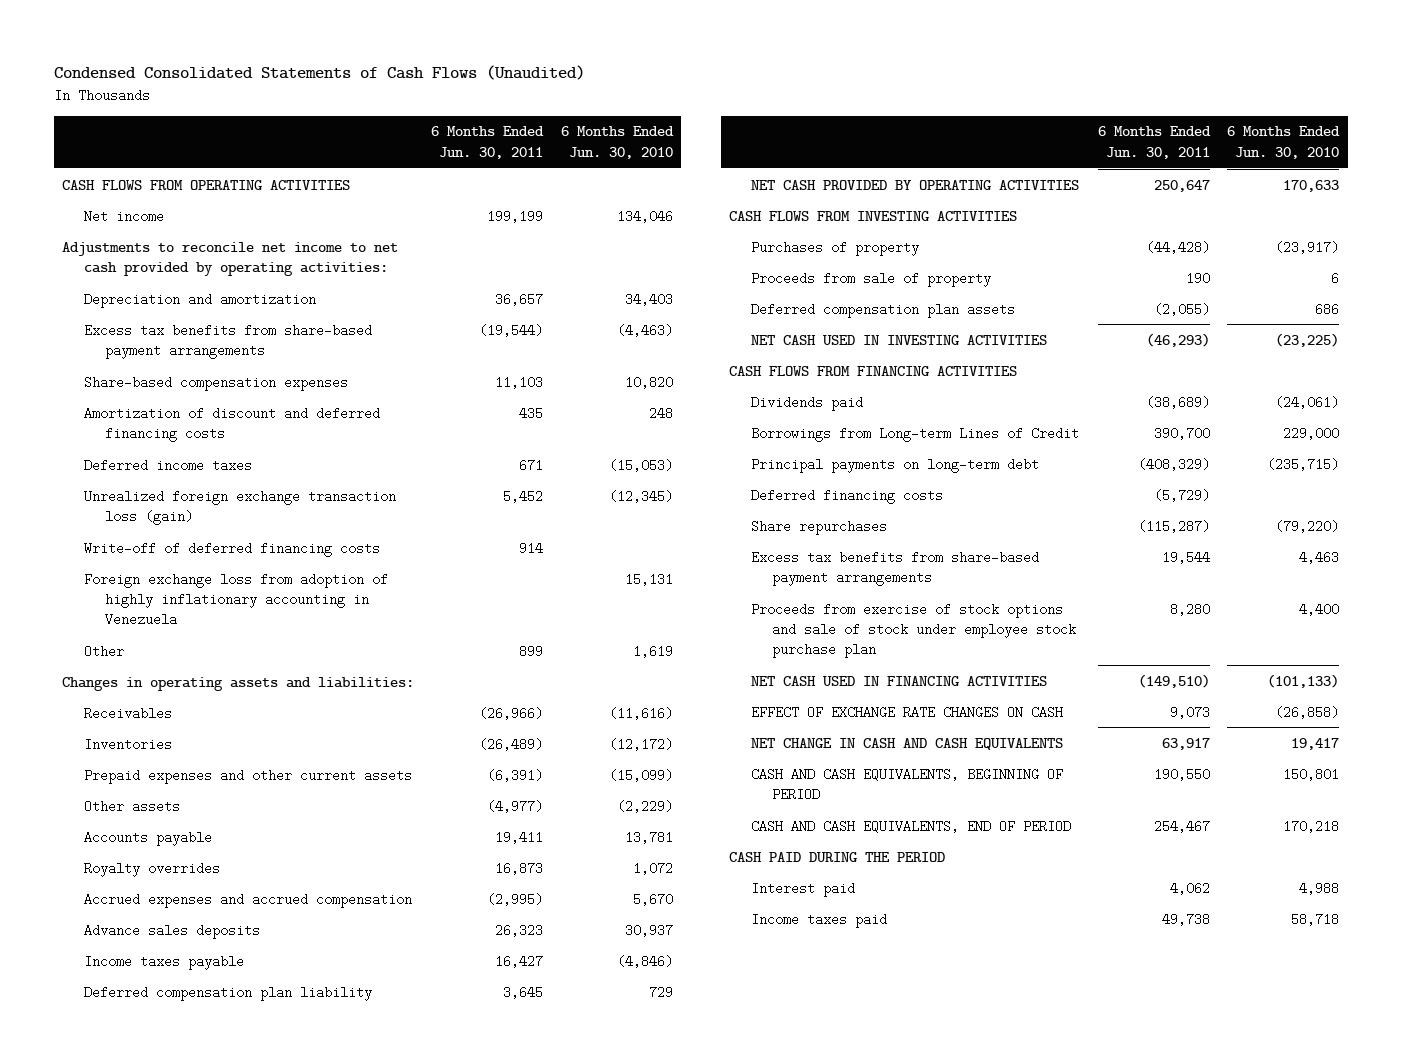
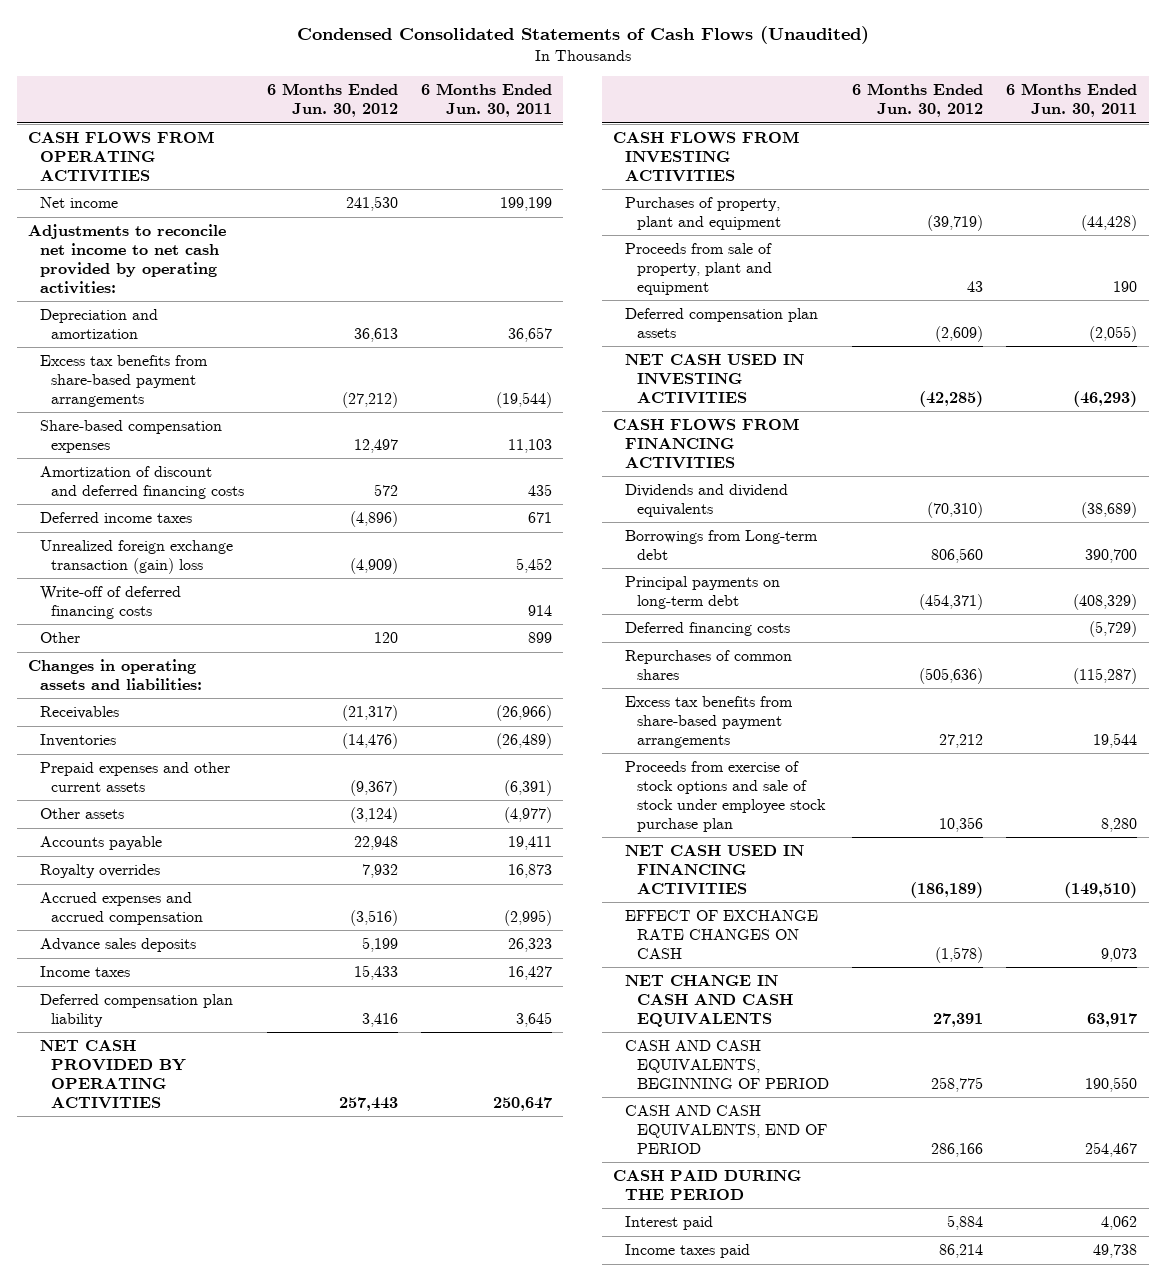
[560,126,674,159] 6 Months Ended Jun. 30, 2010 -> none
none -> [267,83,399,118] 6 Months Ended Jun. 30, 2012
[83,489,396,525] Unrealized foreign exchange transaction loss (gain) -> [39,540,233,574] Unrealized foreign exchange transaction (gain) loss
[83,572,388,627] Foreign exchange loss from adoption of highly inflationary accounting in Venezuela -> none
[83,954,244,970] Income taxes payable -> [39,966,130,978] Income taxes
[750,240,919,256] Purchases of property -> [624,197,781,230] Purchases of property, plant and equipment
[750,271,991,287] Proceeds from sale of property -> [624,243,772,295] Proceeds from sale of property, plant and equipment
[750,395,863,411] Dividends paid -> [624,484,788,517] Dividends and dividend equivalents
[750,426,1079,442] Borrowings from Long-term Lines of Credit -> [624,530,818,560] Borrowings from Long-term debt
[750,519,887,535] Share repurchases -> [624,650,792,680] Repurchases of common shares

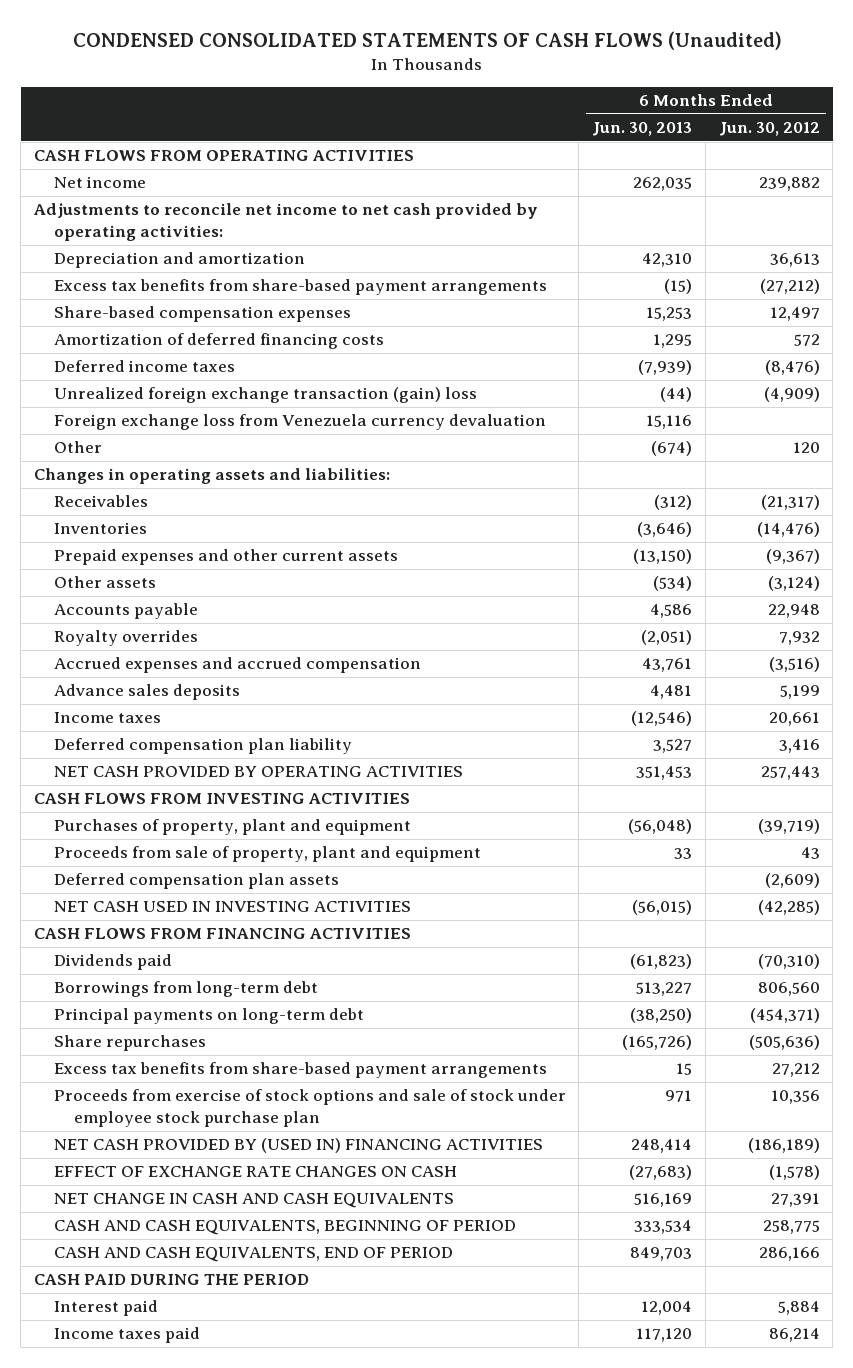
[296,26,869,45] Condensed Consolidated Statements of Cash Flows (Unaudited) -> [72,30,782,50] CONDENSED CONSOLIDATED STATEMENTS OF CASH FLOWS (Unaudited)
[421,83,553,118] 6 Months Ended Jun. 30, 2011 -> none
none -> [592,121,693,136] Jun. 30, 2013
[346,196,399,212] 241,530 -> [758,177,820,192] 239,882
[39,466,245,499] Amortization of discount and deferred financing costs -> [53,333,384,350] Amortization of deferred financing costs
[350,511,399,528] (4,896) -> [764,360,820,376] (8,476)
[39,586,181,619] Write-off of deferred financing costs -> none
none -> [53,414,546,431] Foreign exchange loss from Venezuela currency devaluation
[354,965,399,981] 15,433 -> [768,712,820,727] 20,661
[624,484,788,517] Dividends and dividend equivalents -> [53,954,172,971] Dividends paid
[624,530,818,560] Borrowings from Long-term debt -> [53,981,318,998] Borrowings from long-term debt
[624,622,790,637] Deferred financing costs -> none
[624,650,792,680] Repurchases of common shares -> [53,1035,206,1052] Share repurchases
[624,845,804,895] NET CASH USED IN FINANCING ACTIVITIES -> [53,1138,543,1154] NET CASH PROVIDED BY (USED IN) FINANCING ACTIVITIES

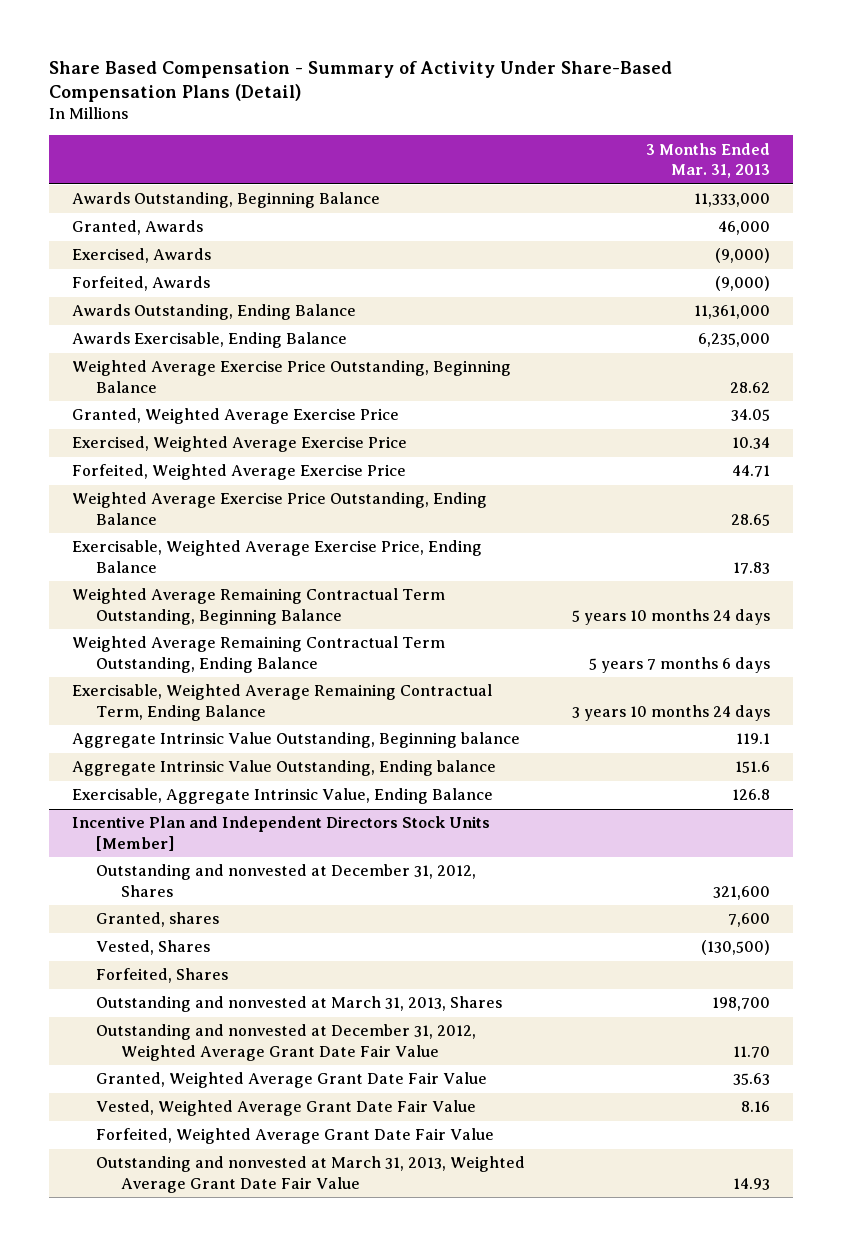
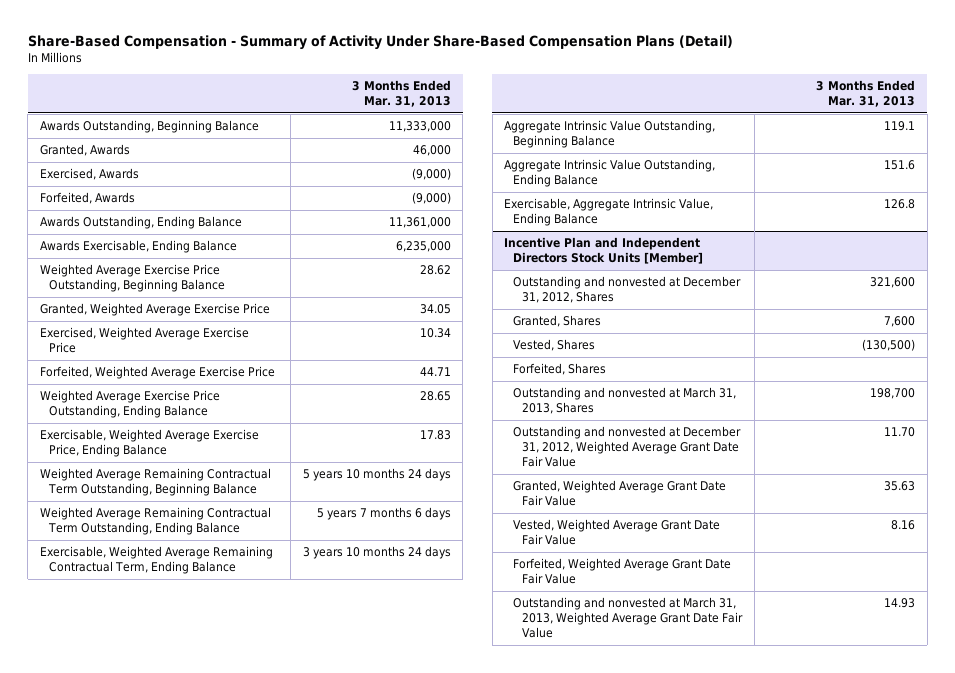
[49,60,673,103] Share Based Compensation - Summary of Activity Under Share-Based Compensation Plans (Detail) -> [27,35,733,51] Share-Based Compensation - Summary of Activity Under Share-Based Compensation Plans (Detail)
[72,732,521,749] Aggregate Intrinsic Value Outstanding, Beginning balance -> [504,120,716,149] Aggregate Intrinsic Value Outstanding, Beginning Balance
[72,760,497,777] Aggregate Intrinsic Value Outstanding, Ending balance -> [504,159,716,188] Aggregate Intrinsic Value Outstanding, Ending Balance
[96,912,220,928] Granted, shares -> [513,315,602,328] Granted, Shares

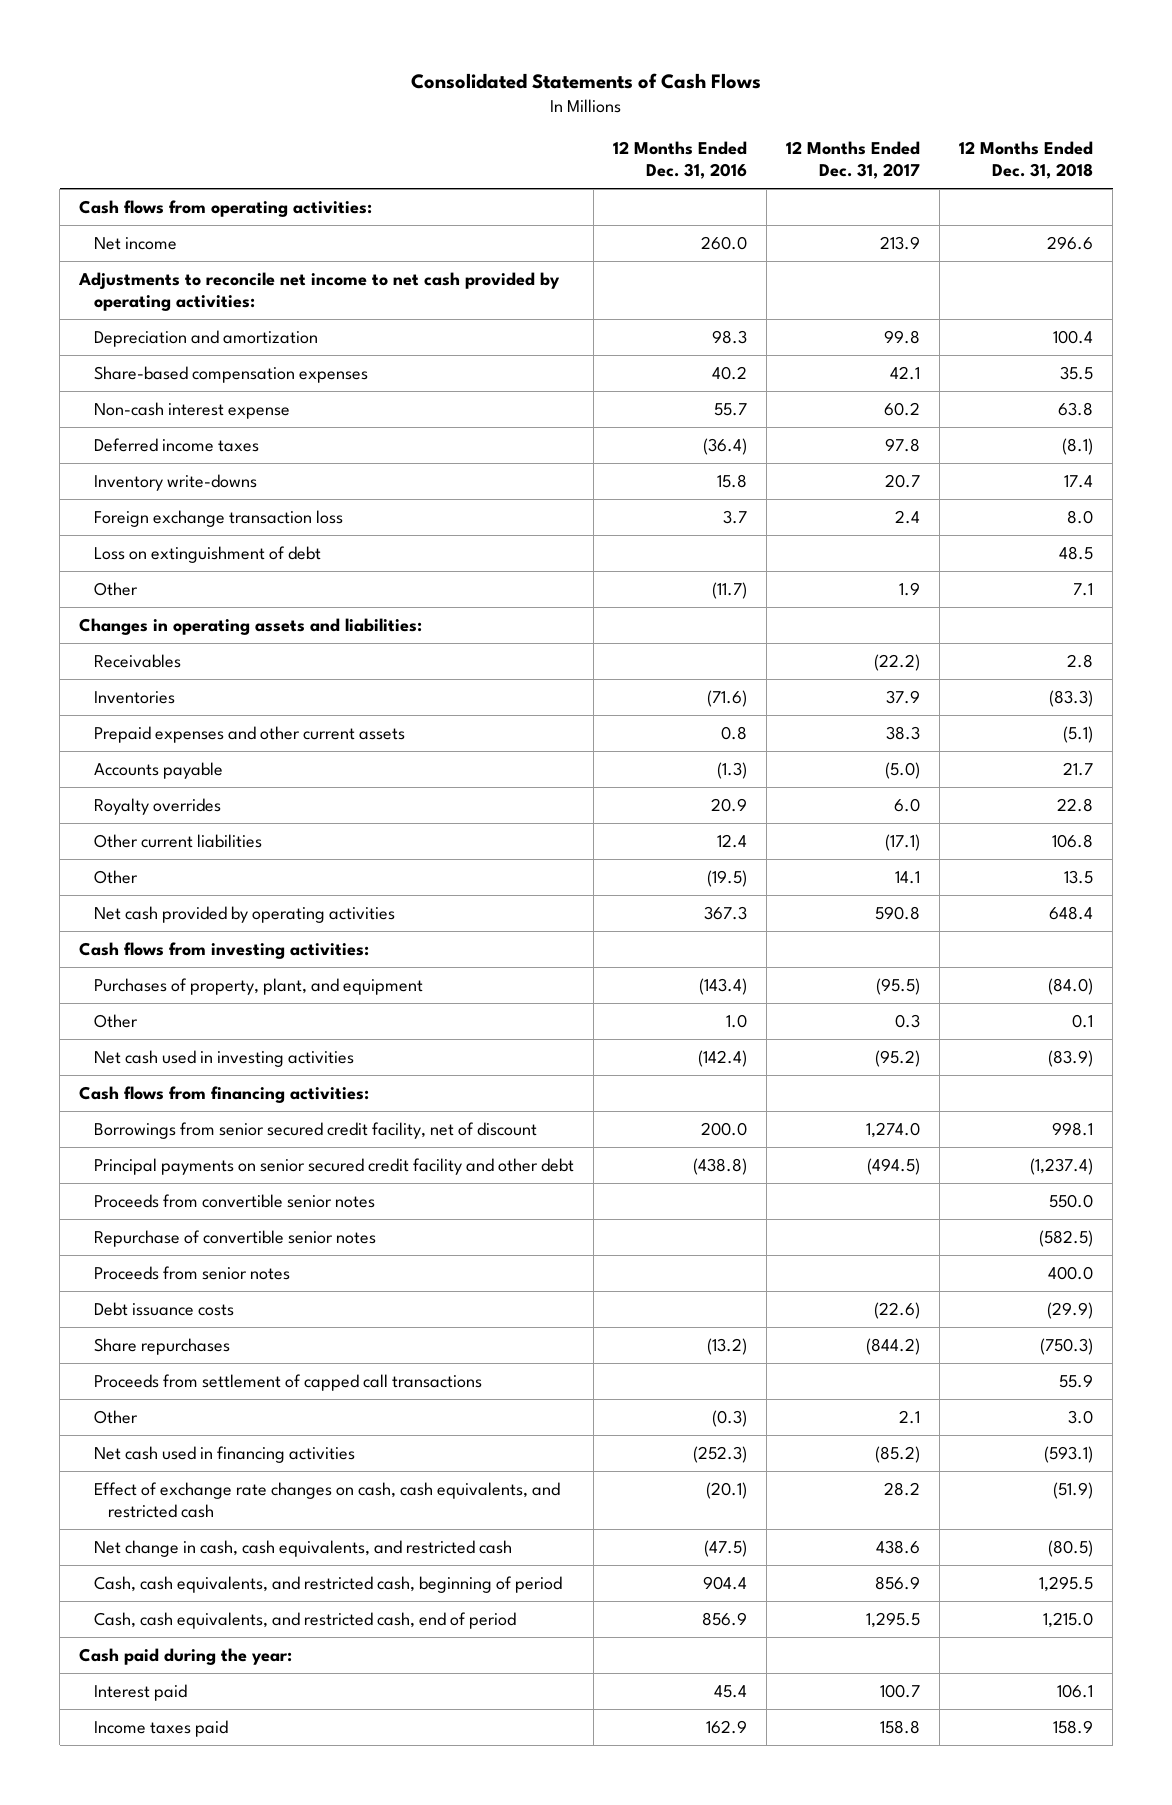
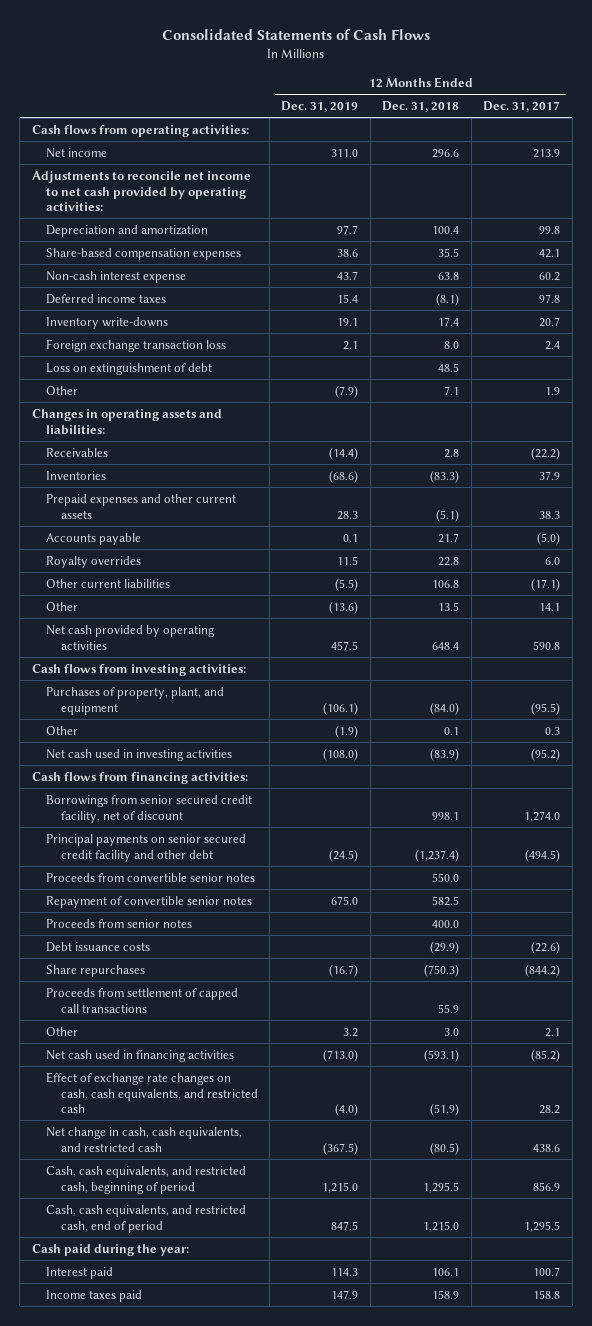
[612,140,747,179] 12 Months Ended Dec. 31, 2016 -> none
none -> [281,100,359,112] Dec. 31, 2019
[93,1230,376,1248] Repurchase of convertible senior notes -> [46,895,253,908] Repayment of convertible senior notes
[1038,1230,1093,1248] (582.5) -> [432,895,460,906] 582.5

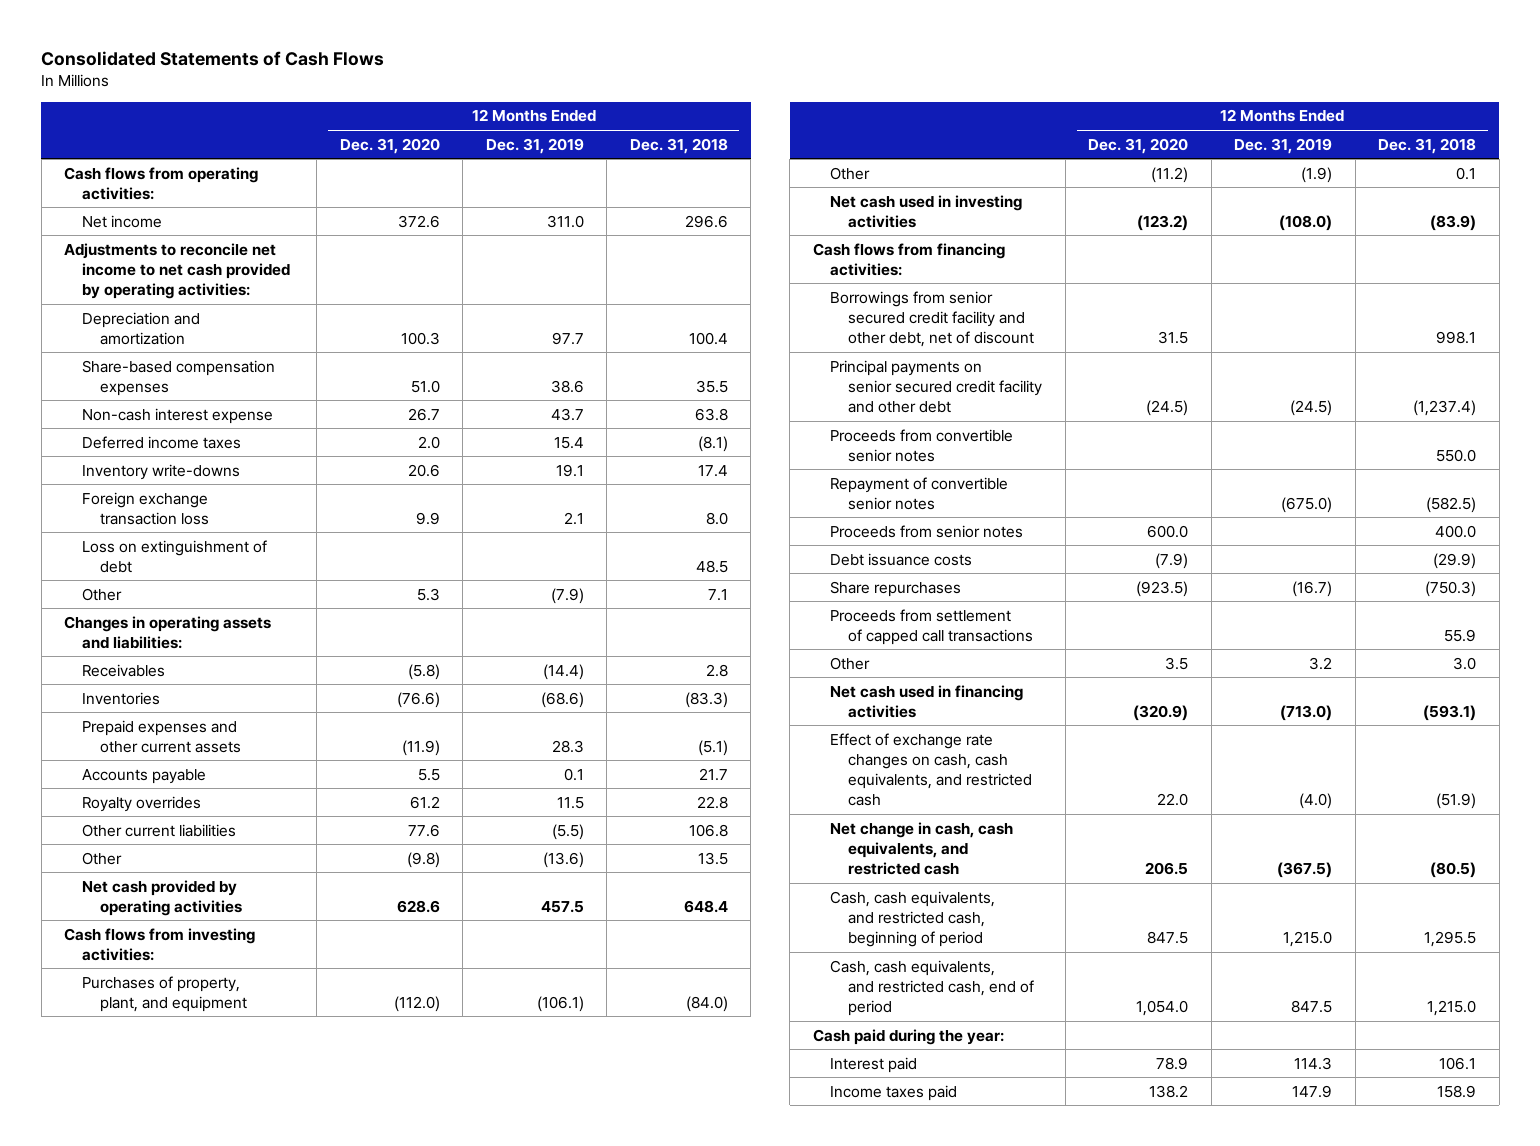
[483,100,561,112] Dec. 31, 2017 -> none
none -> [339,137,440,154] Dec. 31, 2020
[46,794,253,823] Borrowings from senior secured credit facility, net of discount -> [830,290,1035,347] Borrowings from senior secured credit facility and other debt, net of discount
[331,895,359,905] 675.0 -> [1281,496,1333,513] (675.0)
[432,895,460,906] 582.5 -> [1426,496,1477,513] (582.5)

